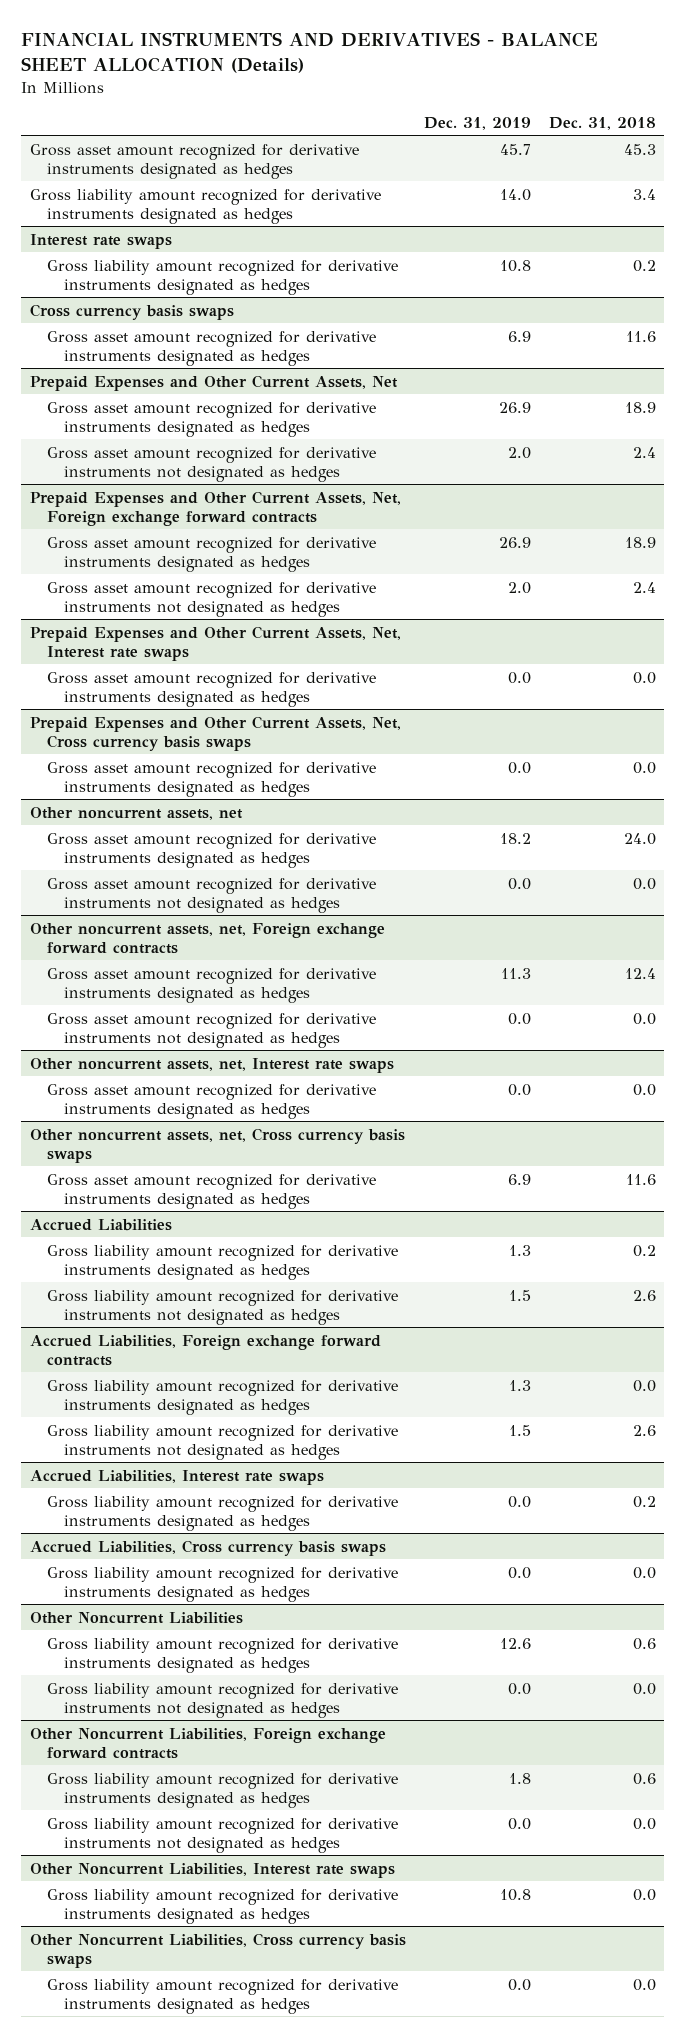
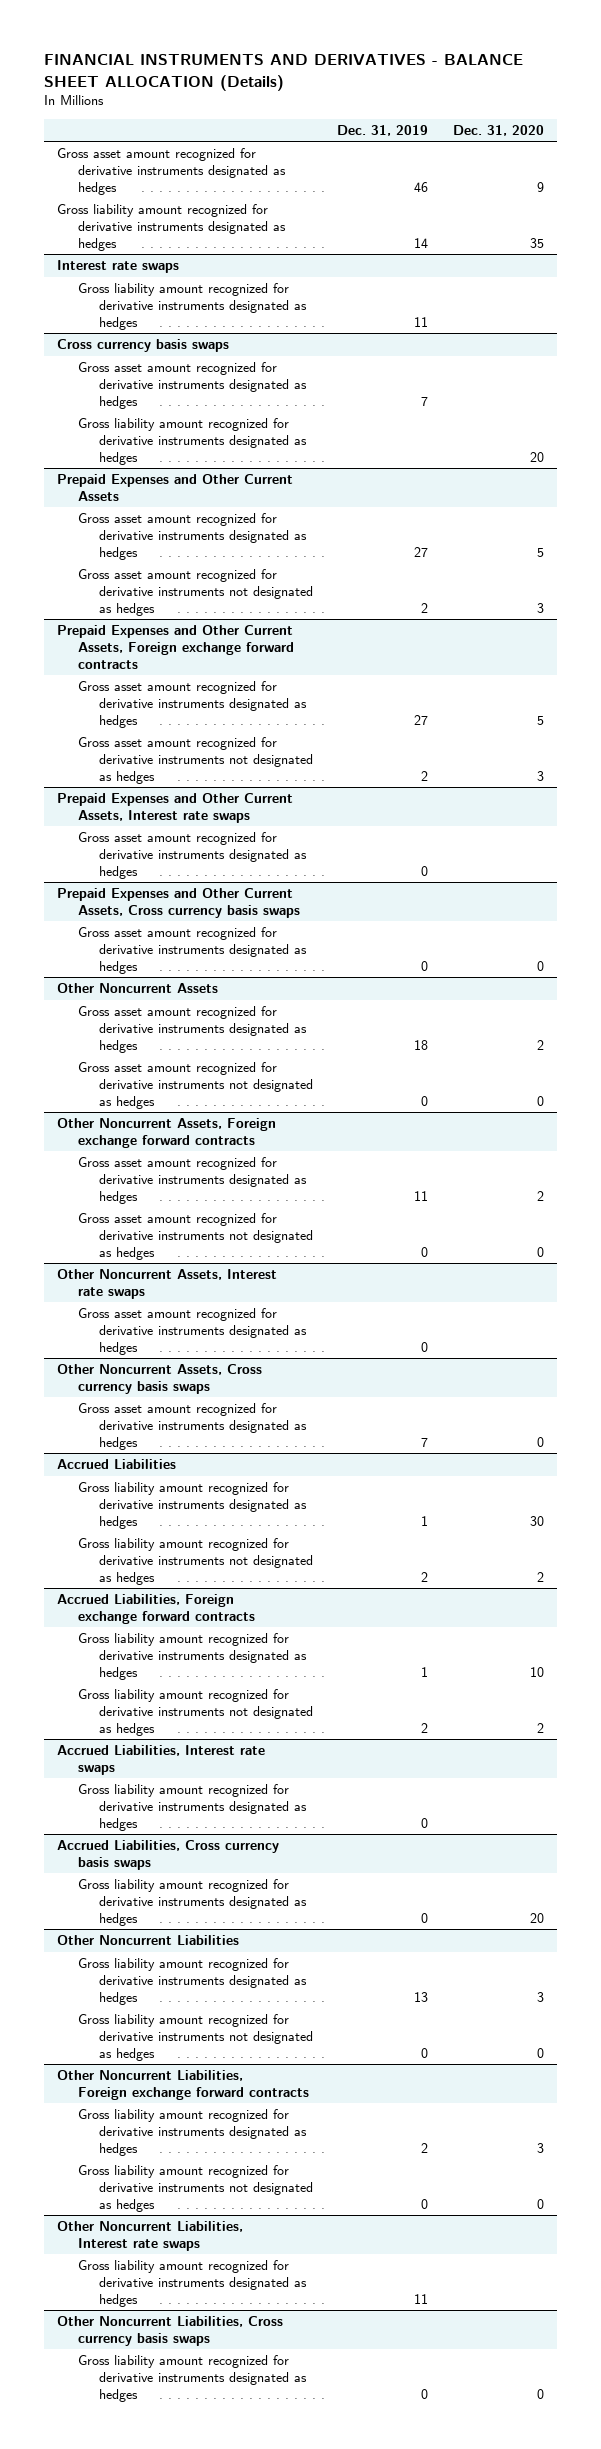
[548,116,656,130] Dec. 31, 2018 -> none
none -> [453,124,545,136] Dec. 31, 2020
[499,143,531,155] 45.7 -> [414,181,429,192] 46
[499,188,531,201] 14.0 -> [414,237,429,248] 14
[499,259,531,272] 10.8 -> [414,316,429,327] 11
[507,330,531,342] 6.9 -> [421,396,429,406] 7
none -> [77,418,307,465] Gross liability amount recognized for derivative instruments designated as hedges
[29,374,398,391] Prepaid Expenses and Other Current Assets, Net -> [56,474,293,501] Prepaid Expenses and Other Current Assets
[498,401,531,413] 26.9 -> [414,546,429,557] 27
[507,446,531,459] 2.0 -> [421,602,429,613] 2
[29,490,401,526] Prepaid Expenses and Other Current Assets, Net, Foreign exchange forward contracts -> [56,625,294,669] Prepaid Expenses and Other Current Assets, Foreign exchange forward contracts
[498,536,531,548] 26.9 -> [414,714,429,725] 27
[507,581,531,594] 2.0 -> [421,770,429,781] 2
[29,625,401,661] Prepaid Expenses and Other Current Assets, Net, Interest rate swaps -> [56,793,293,823] Prepaid Expenses and Other Current Assets, Interest rate swaps
[507,671,531,684] 0.0 -> [421,865,429,876] 0
[29,715,401,751] Prepaid Expenses and Other Current Assets, Net, Cross currency basis swaps -> [56,888,300,918] Prepaid Expenses and Other Current Assets, Cross currency basis swaps
[507,761,531,774] 0.0 -> [421,960,429,971] 0
[29,806,243,820] Other noncurrent assets, net -> [56,983,218,994] Other Noncurrent Assets
[499,832,531,844] 18.2 -> [414,1039,429,1050] 18
[507,877,531,890] 0.0 -> [421,1095,429,1106] 0
[29,922,385,954] Other noncurrent assets, net, Foreign exchange forward contracts -> [56,1118,276,1148] Other Noncurrent Assets, Foreign exchange forward contracts
[500,967,531,979] 11.3 -> [414,1190,429,1201] 11
[507,1012,531,1025] 0.0 -> [421,1246,429,1257] 0
[29,1057,394,1073] Other noncurrent assets, net, Interest rate swaps -> [56,1269,277,1299] Other Noncurrent Assets, Interest rate swaps
[507,1083,531,1096] 0.0 -> [421,1341,429,1352] 0
[29,1127,405,1163] Other noncurrent assets, net, Cross currency basis swaps -> [56,1364,262,1394] Other Noncurrent Assets, Cross currency basis swaps
[507,1173,531,1185] 6.9 -> [421,1437,429,1447] 7
[508,1244,531,1256] 1.3 -> [421,1515,429,1526] 1
[508,1289,531,1301] 1.5 -> [421,1571,429,1582] 2
[508,1379,531,1391] 1.3 -> [421,1666,429,1677] 1
[508,1424,531,1436] 1.5 -> [421,1722,429,1733] 2
[507,1495,531,1508] 0.0 -> [421,1817,429,1828] 0
[507,1566,531,1579] 0.0 -> [421,1912,429,1923] 0
[499,1637,531,1649] 12.6 -> [414,1991,429,2002] 13
[507,1682,531,1695] 0.0 -> [421,2047,429,2058] 0
[508,1772,531,1784] 1.8 -> [421,2142,429,2153] 2
[507,1817,531,1830] 0.0 -> [421,2198,429,2209] 0
[499,1888,531,1901] 10.8 -> [414,2293,429,2304] 11
[507,1978,531,1991] 0.0 -> [421,2388,429,2399] 0

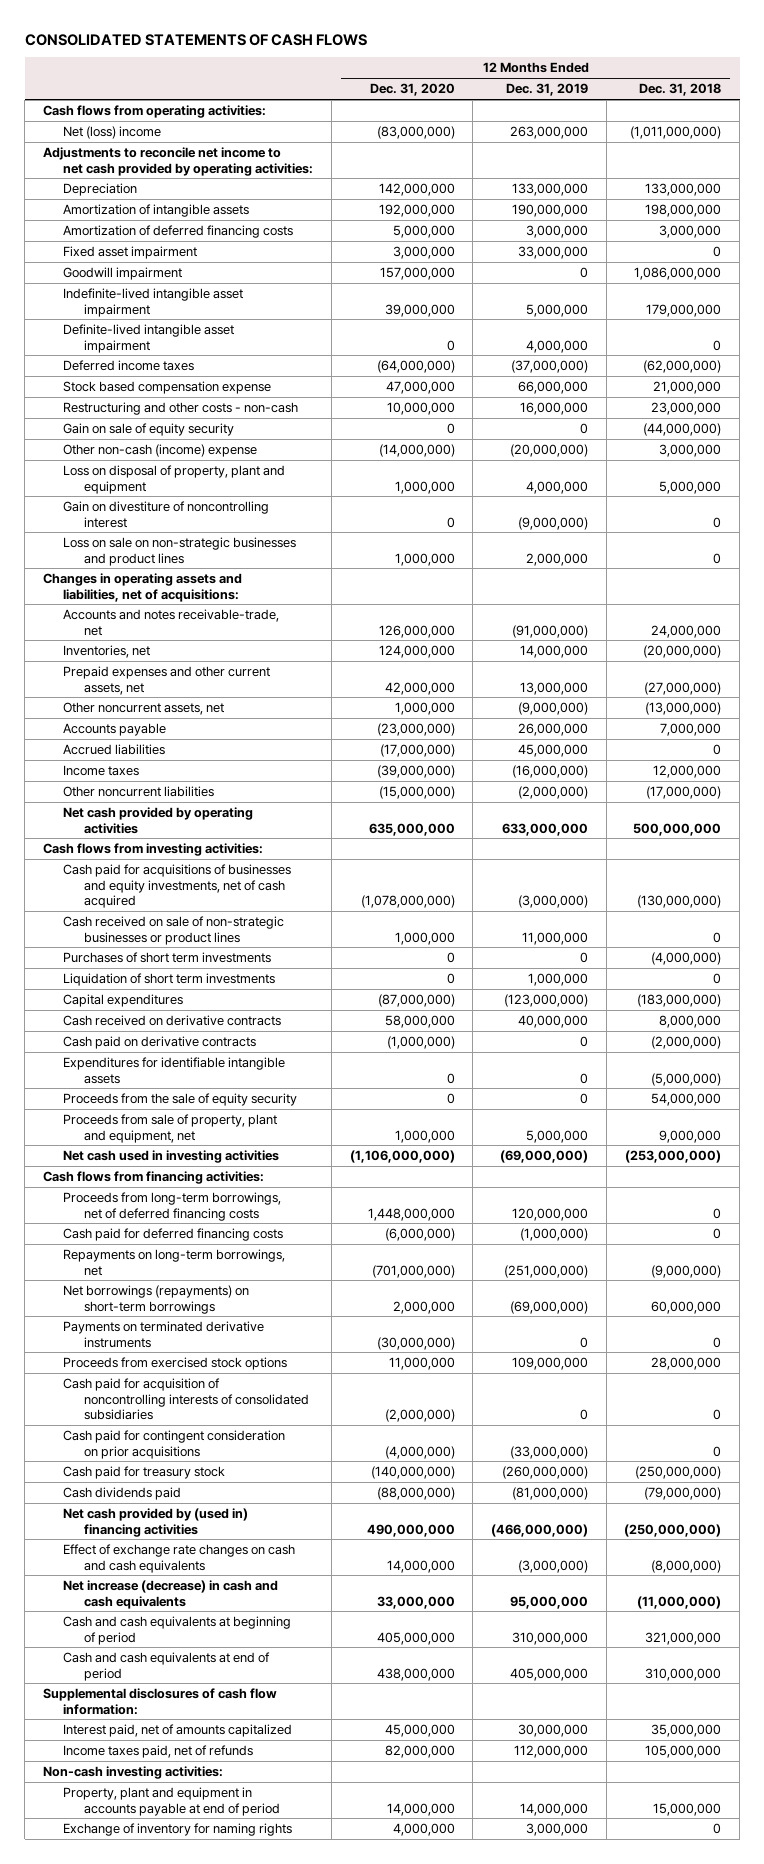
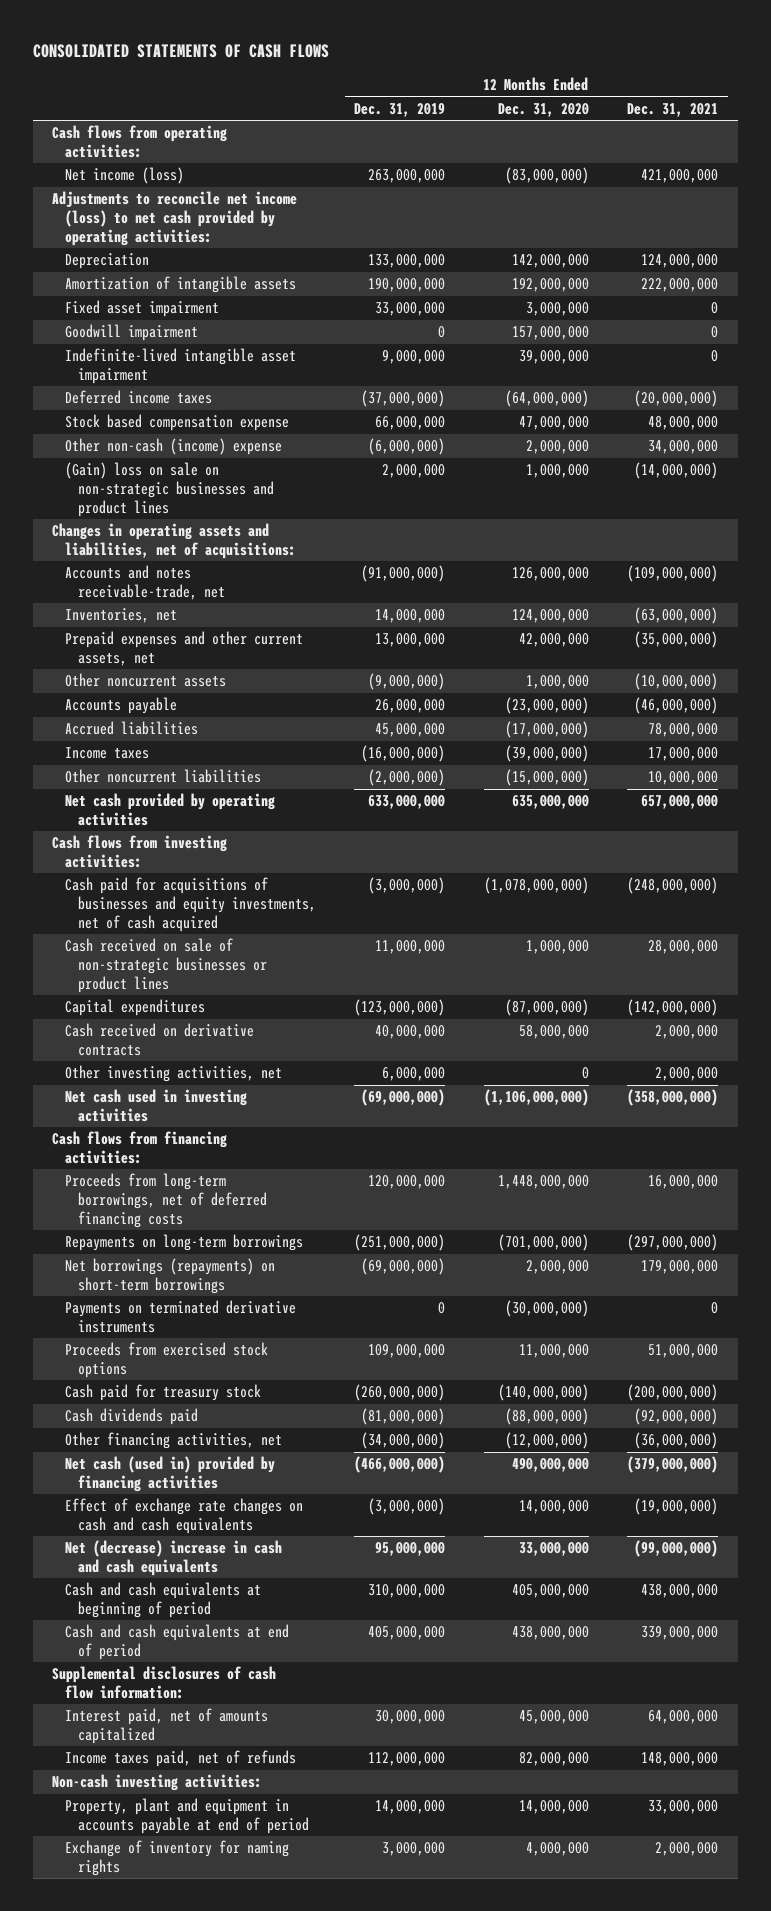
[639,83,722,97] Dec. 31, 2018 -> none
none -> [627,102,719,117] Dec. 31, 2021
[63,126,162,140] Net (loss) income -> [65,167,185,185] Net income (loss)
[42,147,314,176] Adjustments to reconcile net income to net cash provided by operating activities: -> [52,191,298,246] Adjustments to reconcile net income (loss) to net cash provided by operating activities:
[63,225,294,239] Amortization of deferred financing costs -> none
[63,324,235,353] Definite-lived intangible asset impairment -> none
[526,303,589,317] 5,000,000 -> [382,350,446,365] 9,000,000
[63,402,299,416] Restructuring and other costs - non-cash -> none
[63,423,235,437] Gain on sale of equity security -> none
[63,465,286,494] Loss on disposal of property, plant and equipment -> none
[63,501,270,528] Gain on divestiture of noncontrolling interest -> none
[378,444,455,458] (14,000,000) -> [525,440,589,455] 2,000,000
[510,444,589,458] (20,000,000) -> [368,438,446,456] (6,000,000)
[63,537,297,566] Loss on sale on non-strategic businesses and product lines -> [65,462,274,517] (Gain) loss on sale on non-strategic businesses and product lines
[63,702,225,716] Other noncurrent assets, net -> [65,673,227,688] Other noncurrent assets
[63,952,272,964] Purchases of short term investments -> none
[63,973,276,987] Liquidation of short term investments -> none
[63,1036,257,1050] Cash paid on derivative contracts -> none
[63,1057,286,1084] Expenditures for identifiable intangible assets -> none
[63,1093,298,1107] Proceeds from the sale of equity security -> none
[63,1114,278,1143] Proceeds from sale of property, plant and equipment, net -> none
none -> [65,1065,283,1083] Other investing activities, net
[63,1228,284,1242] Cash paid for deferred financing costs -> none
[63,1249,286,1276] Repayments on long-term borrowings, net -> [65,1234,304,1252] Repayments on long-term borrowings
[63,1378,309,1421] Cash paid for acquisition of noncontrolling interests of consolidated subsidiaries -> none
[63,1430,286,1459] Cash paid for contingent consideration on prior acquisitions -> none
none -> [65,1432,283,1450] Other financing activities, net
[63,1508,249,1537] Net cash provided by (used in) financing activities -> [65,1456,276,1493] Net cash (used in) provided by financing activities
[63,1580,279,1609] Net increase (decrease) in cash and cash equivalents -> [65,1540,283,1577] Net (decrease) increase in cash and cash equivalents

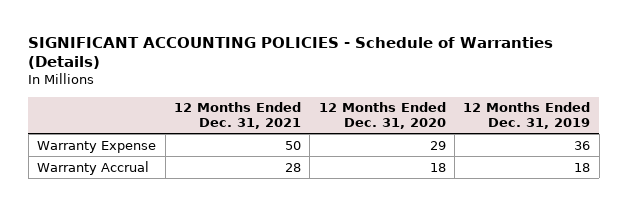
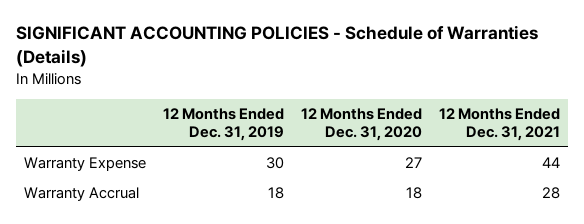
[284,140,301,150] 50 -> [541,157,560,169] 44
[429,140,446,150] 29 -> [404,157,422,169] 27
[574,140,591,150] 36 -> [265,157,284,170] 30

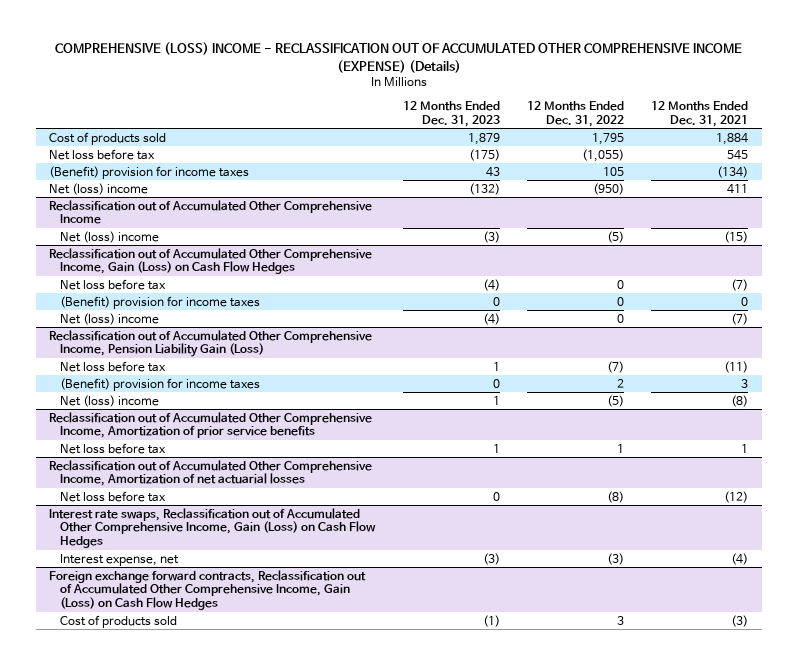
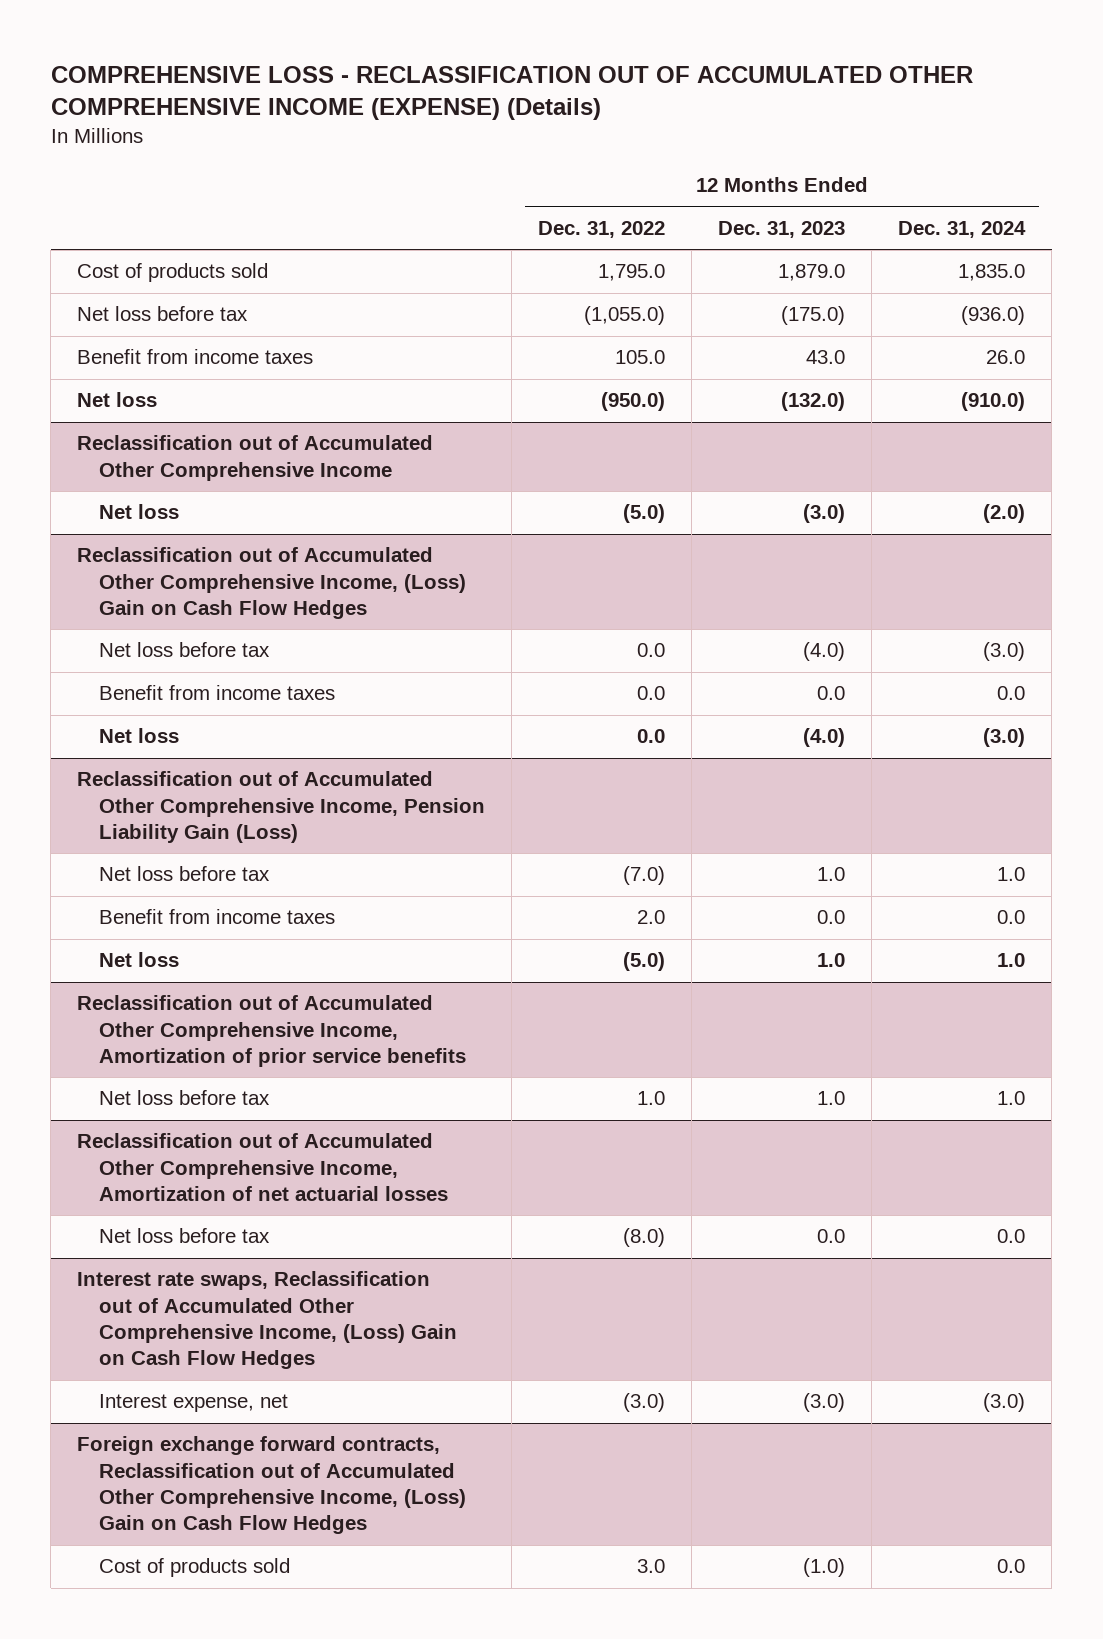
[54,42,742,73] COMPREHENSIVE (LOSS) INCOME - RECLASSIFICATION OUT OF ACCUMULATED OTHER COMPREHENSIVE INCOME (EXPENSE) (Details) -> [50,66,973,121] COMPREHENSIVE LOSS - RECLASSIFICATION OUT OF ACCUMULATED OTHER COMPREHENSIVE INCOME (EXPENSE) (Details)
[651,100,749,127] 12 Months Ended Dec. 31, 2021 -> none
none -> [898,221,1027,239] Dec. 31, 2024
[467,132,500,145] 1,879 -> [778,264,846,282] 1,879.0
[592,132,625,145] 1,795 -> [598,264,666,282] 1,795.0
[468,148,500,161] (175) -> [781,306,846,326] (175.0)
[582,148,625,162] (1,055) -> [584,306,666,326] (1,055.0)
[49,165,250,179] (Benefit) provision for income taxes -> [77,349,314,365] Benefit from income taxes
[485,166,500,177] 43 -> [806,350,846,365] 43.0
[603,166,625,176] 105 -> [615,350,666,365] 105.0
[49,182,149,195] Net (loss) income -> [77,392,158,408] Net loss
[468,182,500,195] (132) -> [781,392,846,412] (132.0)
[593,182,625,195] (950) -> [601,392,666,412] (950.0)
[60,230,160,243] Net (loss) income -> [98,504,179,520] Net loss
[482,230,500,243] (3) -> [803,504,846,524] (3.0)
[607,230,625,243] (5) -> [623,504,666,524] (5.0)
[49,247,373,275] Reclassification out of Accumulated Other Comprehensive Income, Gain (Loss) on Cash Flow Hedges -> [77,547,466,620] Reclassification out of Accumulated Other Comprehensive Income, (Loss) Gain on Cash Flow Hedges
[482,278,500,291] (4) -> [803,642,846,662] (4.0)
[617,279,625,289] 0 -> [637,643,666,658] 0.0
[60,295,261,309] (Benefit) provision for income taxes -> [98,685,335,701] Benefit from income taxes
[492,296,500,306] 0 -> [817,686,846,701] 0.0
[617,296,625,306] 0 -> [637,686,666,701] 0.0
[60,312,160,325] Net (loss) income -> [98,728,179,744] Net loss
[482,312,500,325] (4) -> [803,728,846,748] (4.0)
[617,313,625,323] 0 -> [637,729,666,744] 0.0
[492,361,500,371] 1 -> [817,867,846,882] 1.0
[607,360,625,373] (7) -> [623,866,666,886] (7.0)
[60,377,261,391] (Benefit) provision for income taxes -> [98,909,335,925] Benefit from income taxes
[492,378,500,388] 0 -> [817,910,846,925] 0.0
[617,378,625,388] 2 -> [637,910,666,925] 2.0
[60,394,160,407] Net (loss) income -> [98,952,179,968] Net loss
[492,395,500,405] 1 -> [817,953,846,968] 1.0
[607,394,625,407] (5) -> [623,952,666,972] (5.0)
[492,443,500,453] 1 -> [817,1091,846,1106] 1.0
[617,443,625,453] 1 -> [637,1091,666,1106] 1.0
[492,491,500,501] 0 -> [817,1229,846,1244] 0.0
[607,490,625,503] (8) -> [623,1228,666,1248] (8.0)
[49,507,377,549] Interest rate swaps, Reclassification out of Accumulated Other Comprehensive Income, Gain (Loss) on Cash Flow Hedges -> [77,1271,457,1370] Interest rate swaps, Reclassification out of Accumulated Other Comprehensive Income, (Loss) Gain on Cash Flow Hedges
[482,552,500,565] (3) -> [803,1393,846,1413] (3.0)
[607,552,625,565] (3) -> [623,1393,666,1413] (3.0)
[49,569,367,611] Foreign exchange forward contracts, Reclassification out of Accumulated Other Comprehensive Income, Gain (Loss) on Cash Flow Hedges -> [77,1436,466,1535] Foreign exchange forward contracts, Reclassification out of Accumulated Other Comprehensive Income, (Loss) Gain on Cash Flow Hedges
[482,614,500,627] (1) -> [803,1558,846,1578] (1.0)
[617,615,625,625] 3 -> [637,1559,666,1574] 3.0

